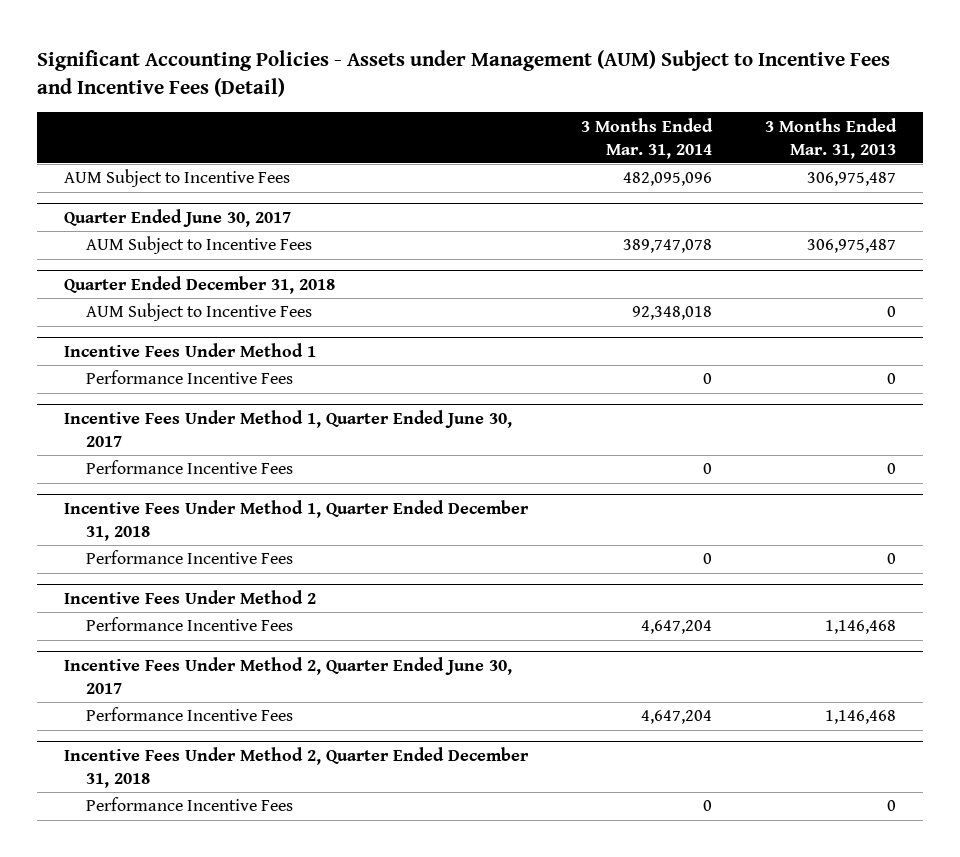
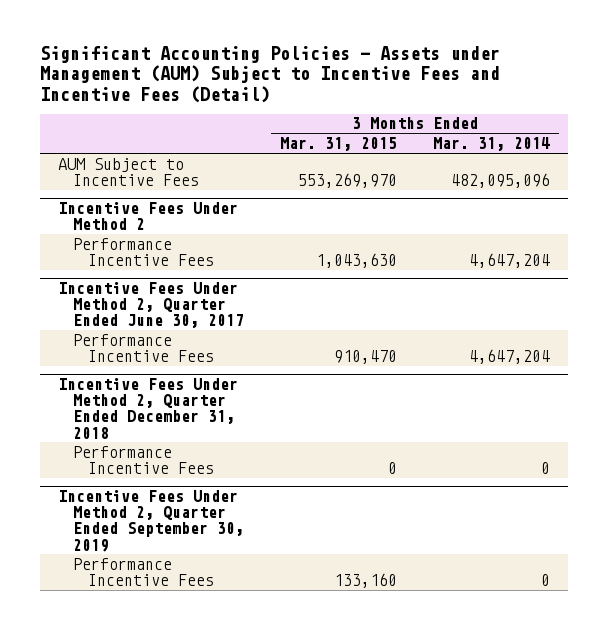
[765,117,898,159] 3 Months Ended Mar. 31, 2013 -> none
none -> [279,137,397,152] Mar. 31, 2015
[63,208,291,227] Quarter Ended June 30, 2017 -> none
[86,236,313,255] AUM Subject to Incentive Fees -> none
[63,275,335,294] Quarter Ended December 31, 2018 -> none
[86,303,313,322] AUM Subject to Incentive Fees -> none
[63,342,316,357] Incentive Fees Under Method 1 -> none
[86,370,294,385] Performance Incentive Fees -> none
[63,409,512,447] Incentive Fees Under Method 1, Quarter Ended June 30, 2017 -> none
[86,460,294,475] Performance Incentive Fees -> none
[63,499,529,541] Incentive Fees Under Method 1, Quarter Ended December 31, 2018 -> none
[86,550,294,565] Performance Incentive Fees -> none
none -> [57,490,244,552] Incentive Fees Under Method 2, Quarter Ended September 30, 2019
none -> [72,557,214,587] Performance Incentive Fees

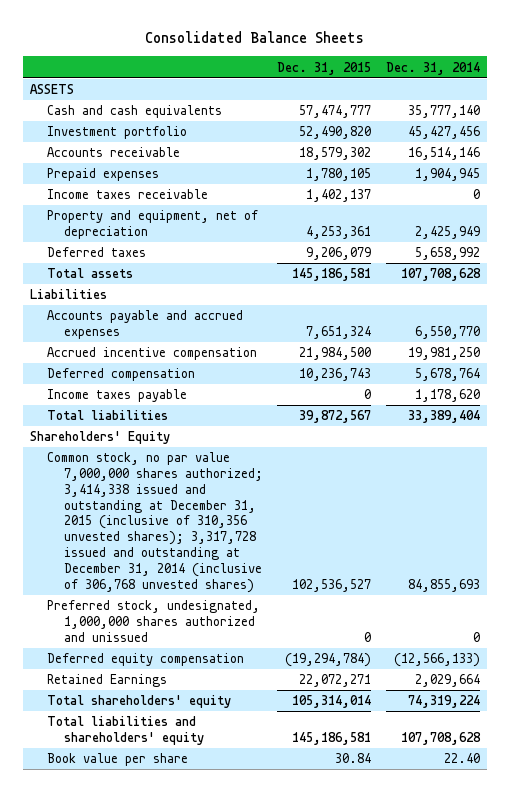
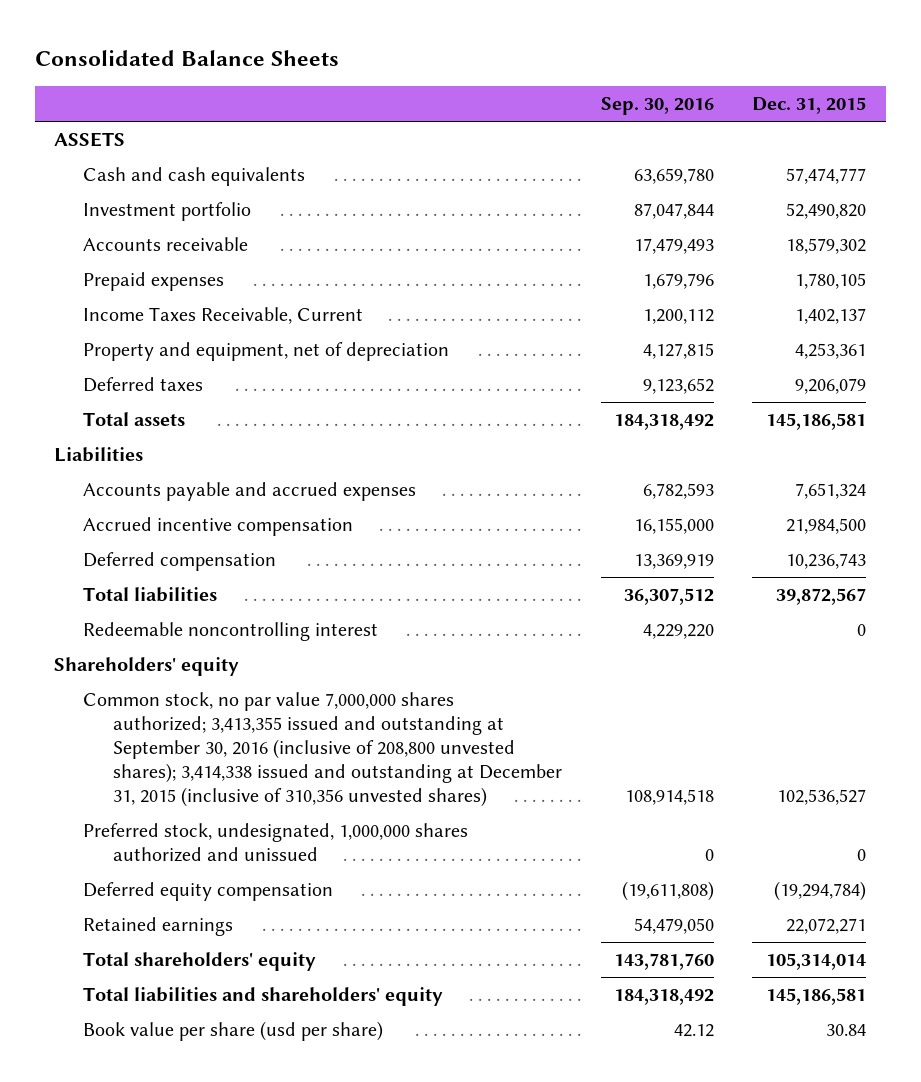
[385,61,480,75] Dec. 31, 2014 -> none
none -> [600,97,714,116] Sep. 30, 2016
[46,189,208,200] Income taxes receivable -> [83,307,364,325] Income Taxes Receivable, Current
[46,389,187,403] Income taxes payable -> none
none -> [83,622,379,642] Redeemable noncontrolling interest
[30,431,171,445] Shareholders' Equity -> [54,657,240,677] Shareholders' equity
[46,452,263,593] Common stock, no par value 7,000,000 shares authorized; 3,414,338 issued and outstanding at December 31, 2015 (inclusive of 310,356 unvested shares); 3,317,728 issued and outstanding at December 31, 2014 (inclusive of 306,768 unvested shares) -> [83,692,562,808] Common stock, no par value 7,000,000 shares authorized; 3,413,355 issued and outstanding at September 30, 2016 (inclusive of 208,800 unvested shares); 3,414,338 issued and outstanding at December 31, 2015 (inclusive of 310,356 unvested shares)
[46,674,167,688] Retained Earnings -> [83,917,234,937] Retained earnings
[46,753,188,767] Book value per share -> [83,1021,384,1042] Book value per share (usd per share)

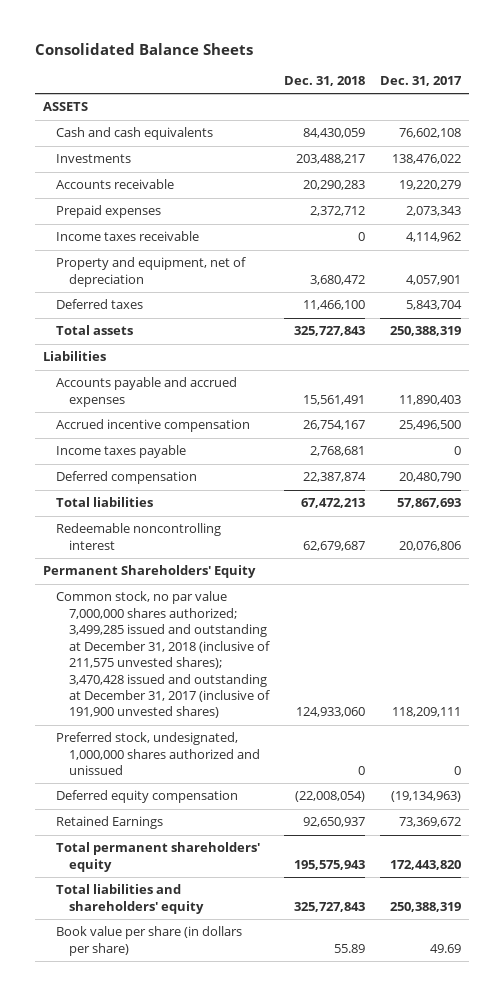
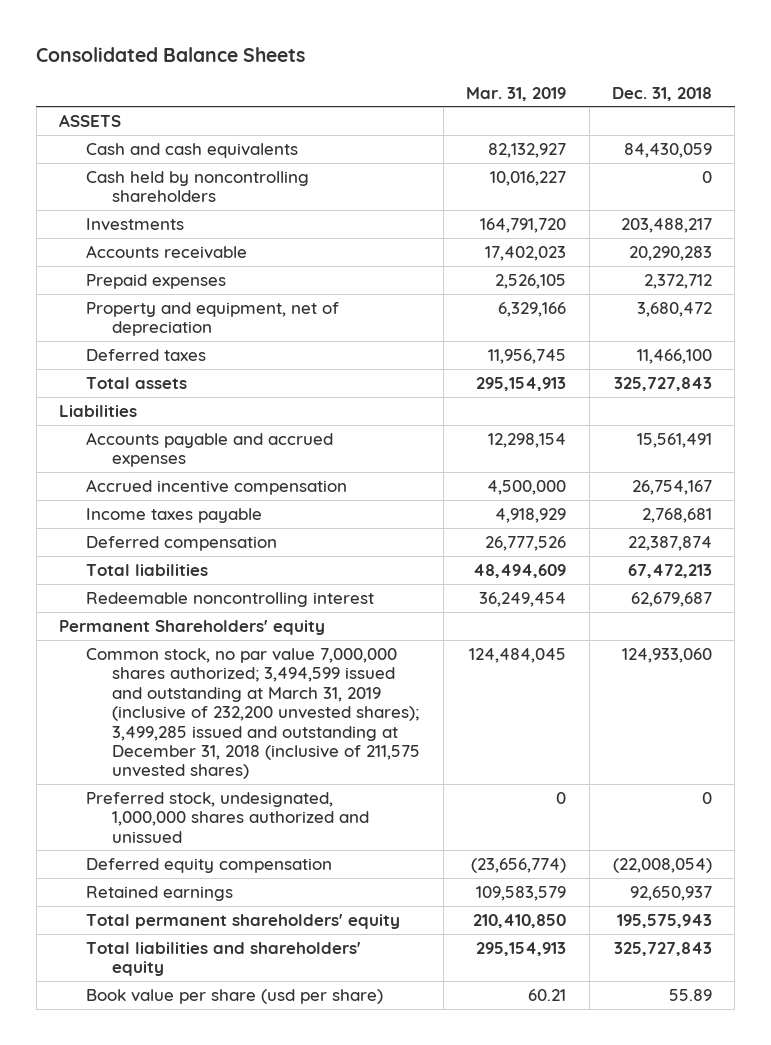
[380,75,463,86] Dec. 31, 2017 -> none
none -> [466,86,567,101] Mar. 31, 2019
none -> [85,170,309,203] Cash held by noncontrolling shareholders
[55,231,199,242] Income taxes receivable -> none
[42,565,256,579] Permanent Shareholders' Equity -> [58,619,325,635] Permanent Shareholders' equity
[55,591,270,719] Common stock, no par value 7,000,000 shares authorized; 3,499,285 issued and outstanding at December 31, 2018 (inclusive of 211,575 unvested shares); 3,470,428 issued and outstanding at December 31, 2017 (inclusive of 191,900 unvested shares) -> [85,647,421,780] Common stock, no par value 7,000,000 shares authorized; 3,494,599 issued and outstanding at March 31, 2019 (inclusive of 232,200 unvested shares); 3,499,285 issued and outstanding at December 31, 2018 (inclusive of 211,575 unvested shares)
[55,816,163,830] Retained Earnings -> [85,885,233,901] Retained earnings
[55,926,242,956] Book value per share (in dollars per share) -> [85,988,383,1004] Book value per share (usd per share)

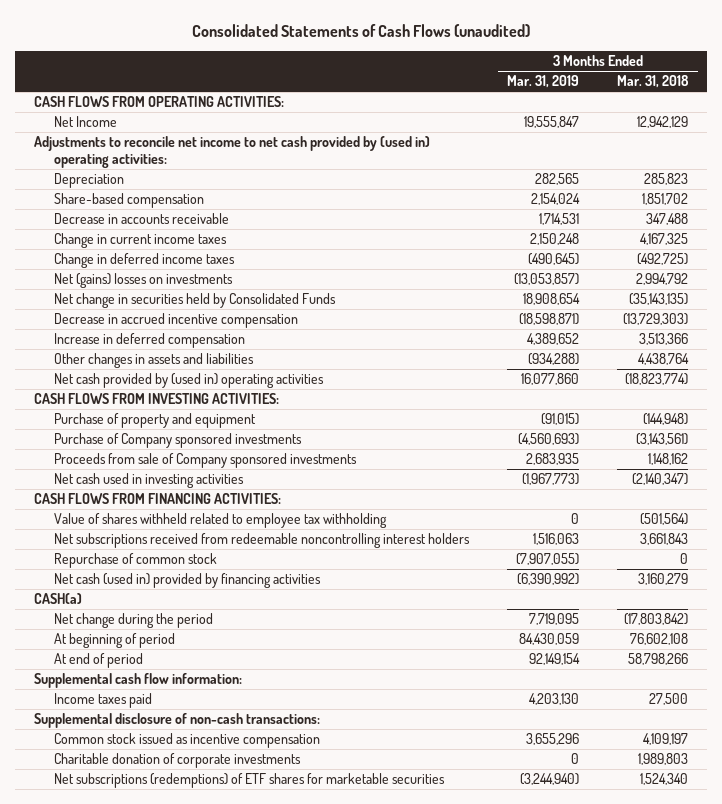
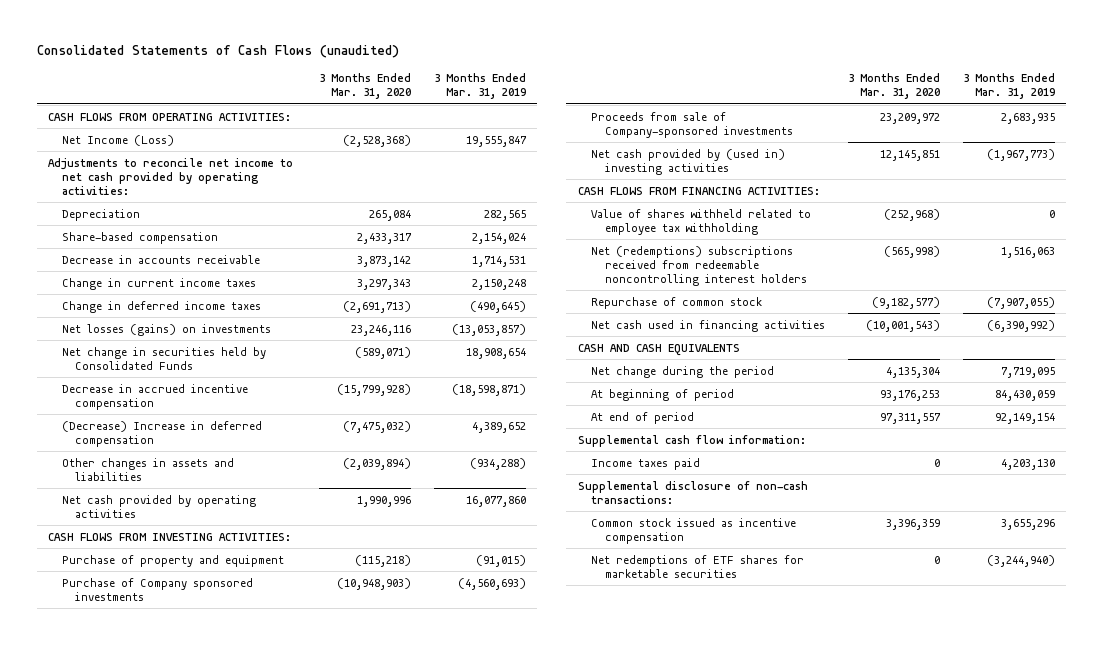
[617,75,690,89] Mar. 31, 2018 -> none
none -> [318,73,411,100] 3 Months Ended Mar. 31, 2020
[53,116,117,128] Net Income -> [61,134,174,146] Net Income (Loss)
[34,136,431,168] Adjustments to reconcile net income to net cash provided by (used in) operating activities: -> [48,157,294,195] Adjustments to reconcile net income to net cash provided by operating activities:
[53,273,233,289] Net (gains) losses on investments -> [61,323,271,336] Net losses (gains) on investments
[53,333,245,349] Increase in deferred compensation -> [61,420,262,447] (Decrease) Increase in deferred compensation
[53,373,324,389] Net cash provided by (used in) operating activities -> [61,494,256,518] Net cash provided by operating activities
[53,453,357,469] Proceeds from sale of Company sponsored investments -> [591,111,793,138] Proceeds from sale of Company-sponsored investments
[53,473,244,489] Net cash used in investing activities -> [591,148,786,175] Net cash provided by (used in) investing activities
[53,533,470,549] Net subscriptions received from redeemable noncontrolling interest holders -> [591,245,807,286] Net (redemptions) subscriptions received from redeemable noncontrolling interest holders
[53,573,321,589] Net cash (used in) provided by financing activities -> [591,319,826,332] Net cash used in financing activities
[34,593,83,605] CASH(a) -> [577,343,740,356] CASH AND CASH EQUIVALENTS
[53,753,301,769] Charitable donation of corporate investments -> none
[53,773,445,789] Net subscriptions (redemptions) of ETF shares for marketable securities -> [591,554,805,578] Net redemptions of ETF shares for marketable securities

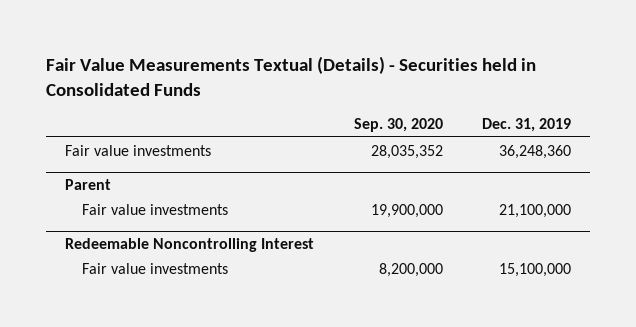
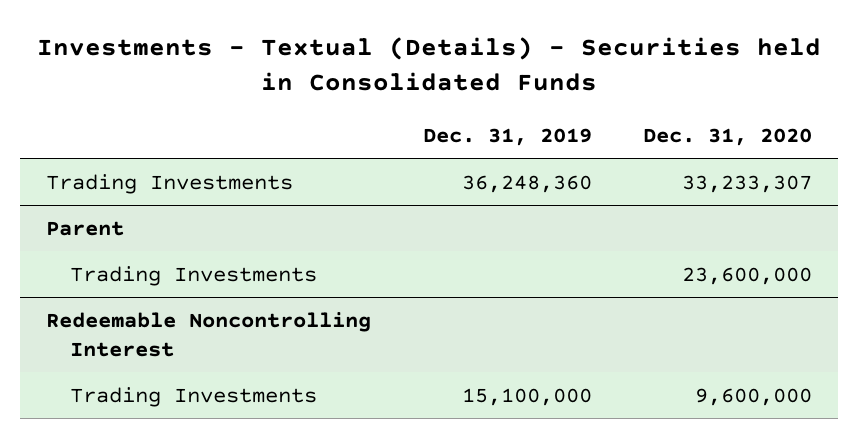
[45,55,536,96] Fair Value Measurements Textual (Details) - Securities held in Consolidated Funds -> [37,37,822,92] Investments - Textual (Details) - Securities held in Consolidated Funds
[353,118,443,133] Sep. 30, 2020 -> none
none -> [643,128,813,147] Dec. 31, 2020
[65,144,212,156] Fair value investments -> [46,173,294,194] Trading Investments
[81,203,228,215] Fair value investments -> none
none -> [70,265,318,286] Trading Investments
[81,262,228,274] Fair value investments -> [70,386,318,407] Trading Investments

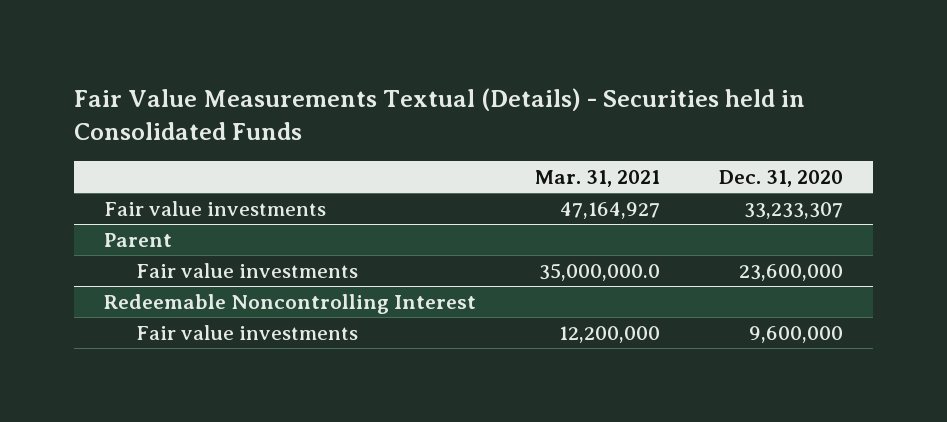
[37,37,822,92] Investments - Textual (Details) - Securities held in Consolidated Funds -> [74,88,806,141] Fair Value Measurements Textual (Details) - Securities held in Consolidated Funds
[422,128,592,147] Dec. 31, 2019 -> none
none -> [535,170,661,188] Mar. 31, 2021
[46,173,294,194] Trading Investments -> [103,200,326,216] Fair value investments
[70,265,318,286] Trading Investments -> [135,262,358,278] Fair value investments
[70,386,318,407] Trading Investments -> none
none -> [135,324,358,340] Fair value investments

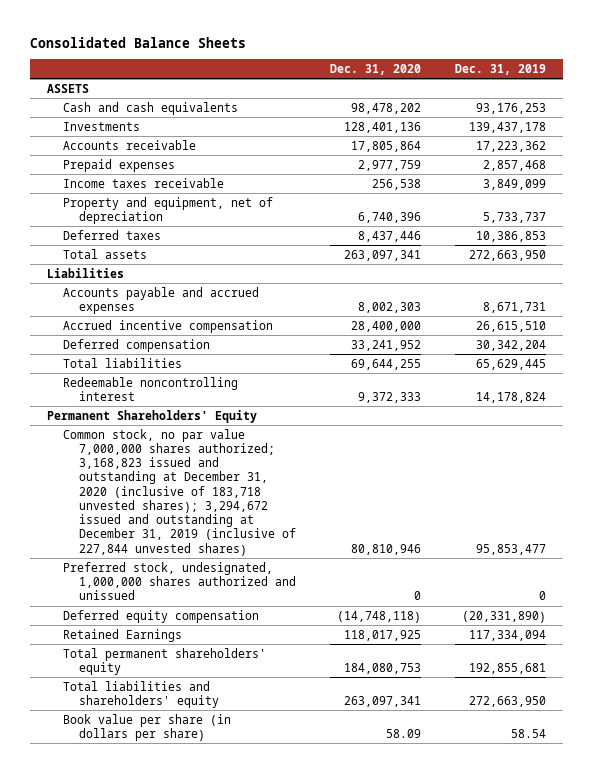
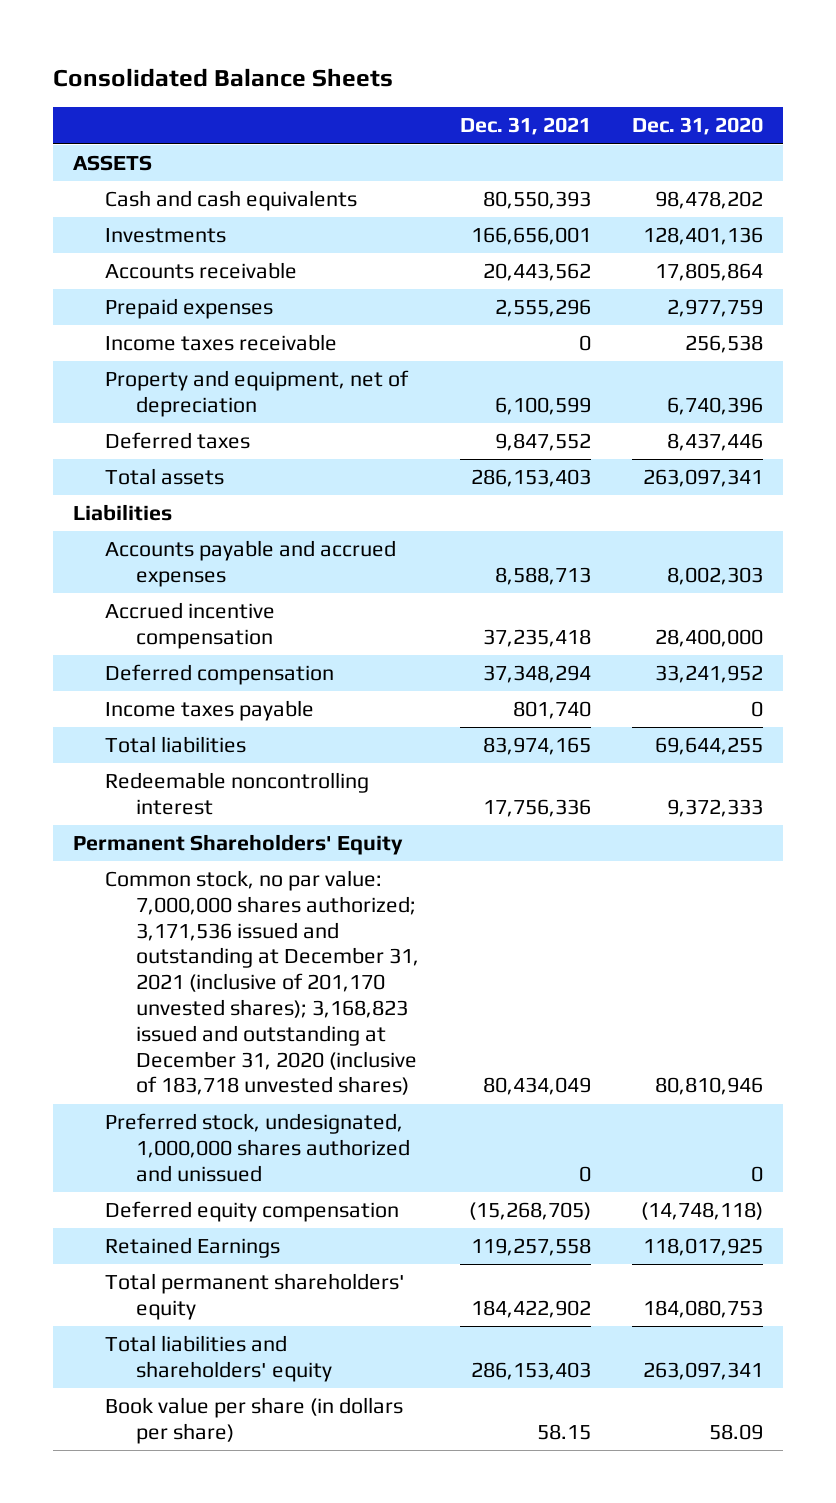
[455,63,547,75] Dec. 31, 2019 -> none
none -> [460,117,592,136] Dec. 31, 2021
none -> [104,700,314,722] Income taxes payable
[62,428,296,556] Common stock, no par value 7,000,000 shares authorized; 3,168,823 issued and outstanding at December 31, 2020 (inclusive of 183,718 unvested shares); 3,294,672 issued and outstanding at December 31, 2019 (inclusive of 227,844 unvested shares) -> [104,870,420,1096] Common stock, no par value: 7,000,000 shares authorized; 3,171,536 issued and outstanding at December 31, 2021 (inclusive of 201,170 unvested shares); 3,168,823 issued and outstanding at December 31, 2020 (inclusive of 183,718 unvested shares)

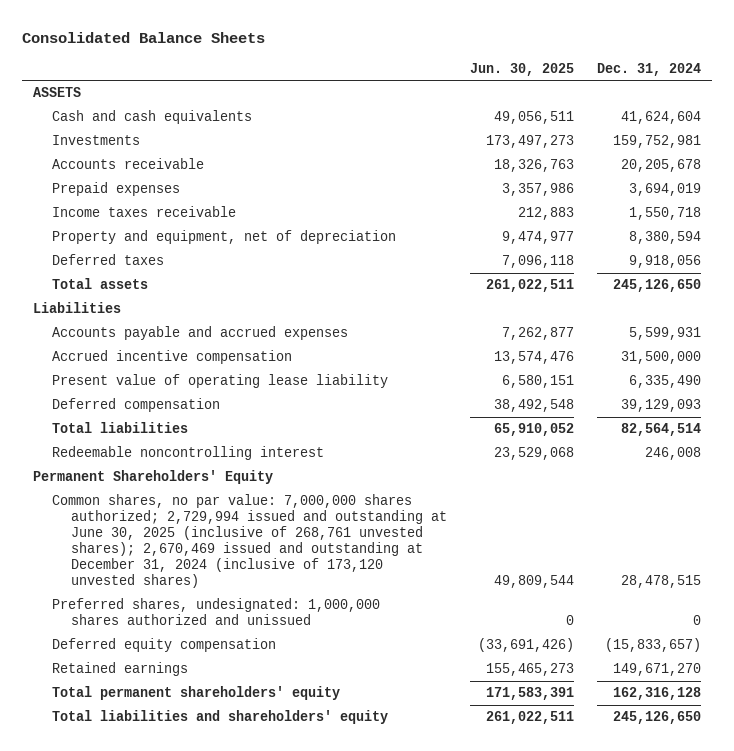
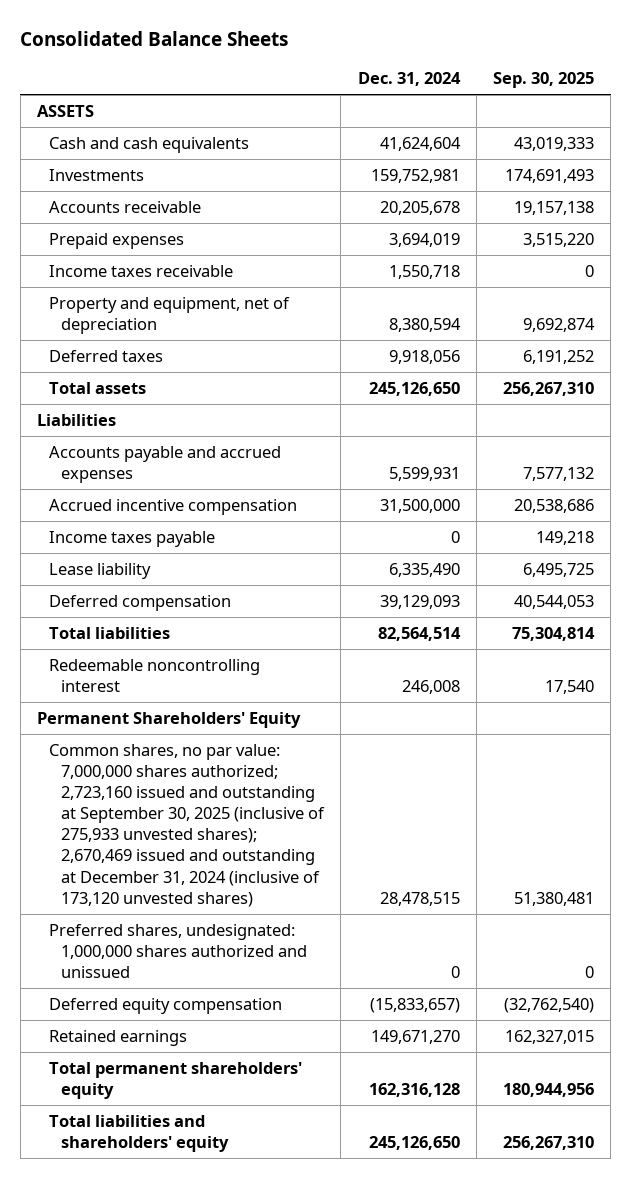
[470,62,575,76] Jun. 30, 2025 -> none
none -> [493,71,595,88] Sep. 30, 2025
none -> [49,530,216,547] Income taxes payable
[52,374,389,389] Present value of operating lease liability -> [49,562,152,579] Lease liability
[52,494,448,589] Common shares, no par value: 7,000,000 shares authorized; 2,729,994 issued and outstanding at June 30, 2025 (inclusive of 268,761 unvested shares); 2,670,469 issued and outstanding at December 31, 2024 (inclusive of 173,120 unvested shares) -> [49,743,325,907] Common shares, no par value: 7,000,000 shares authorized; 2,723,160 issued and outstanding at September 30, 2025 (inclusive of 275,933 unvested shares); 2,670,469 issued and outstanding at December 31, 2024 (inclusive of 173,120 unvested shares)

